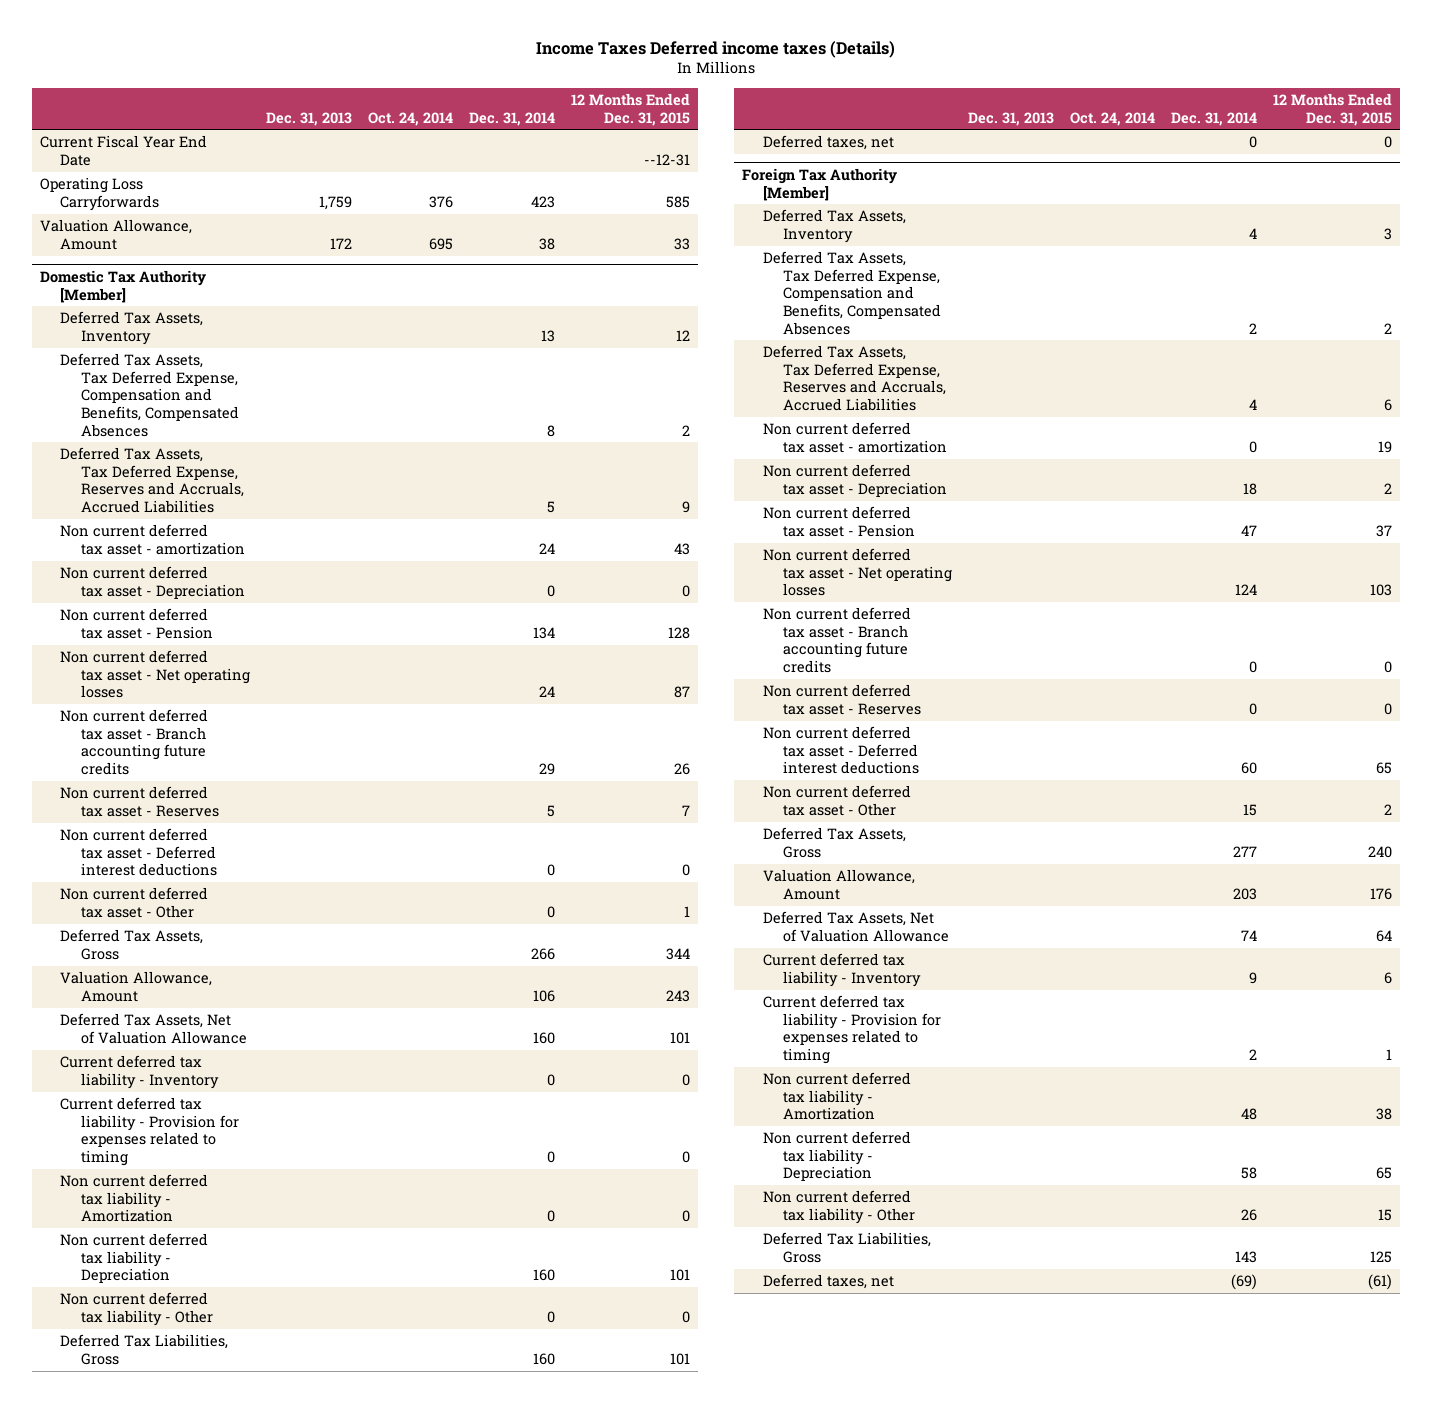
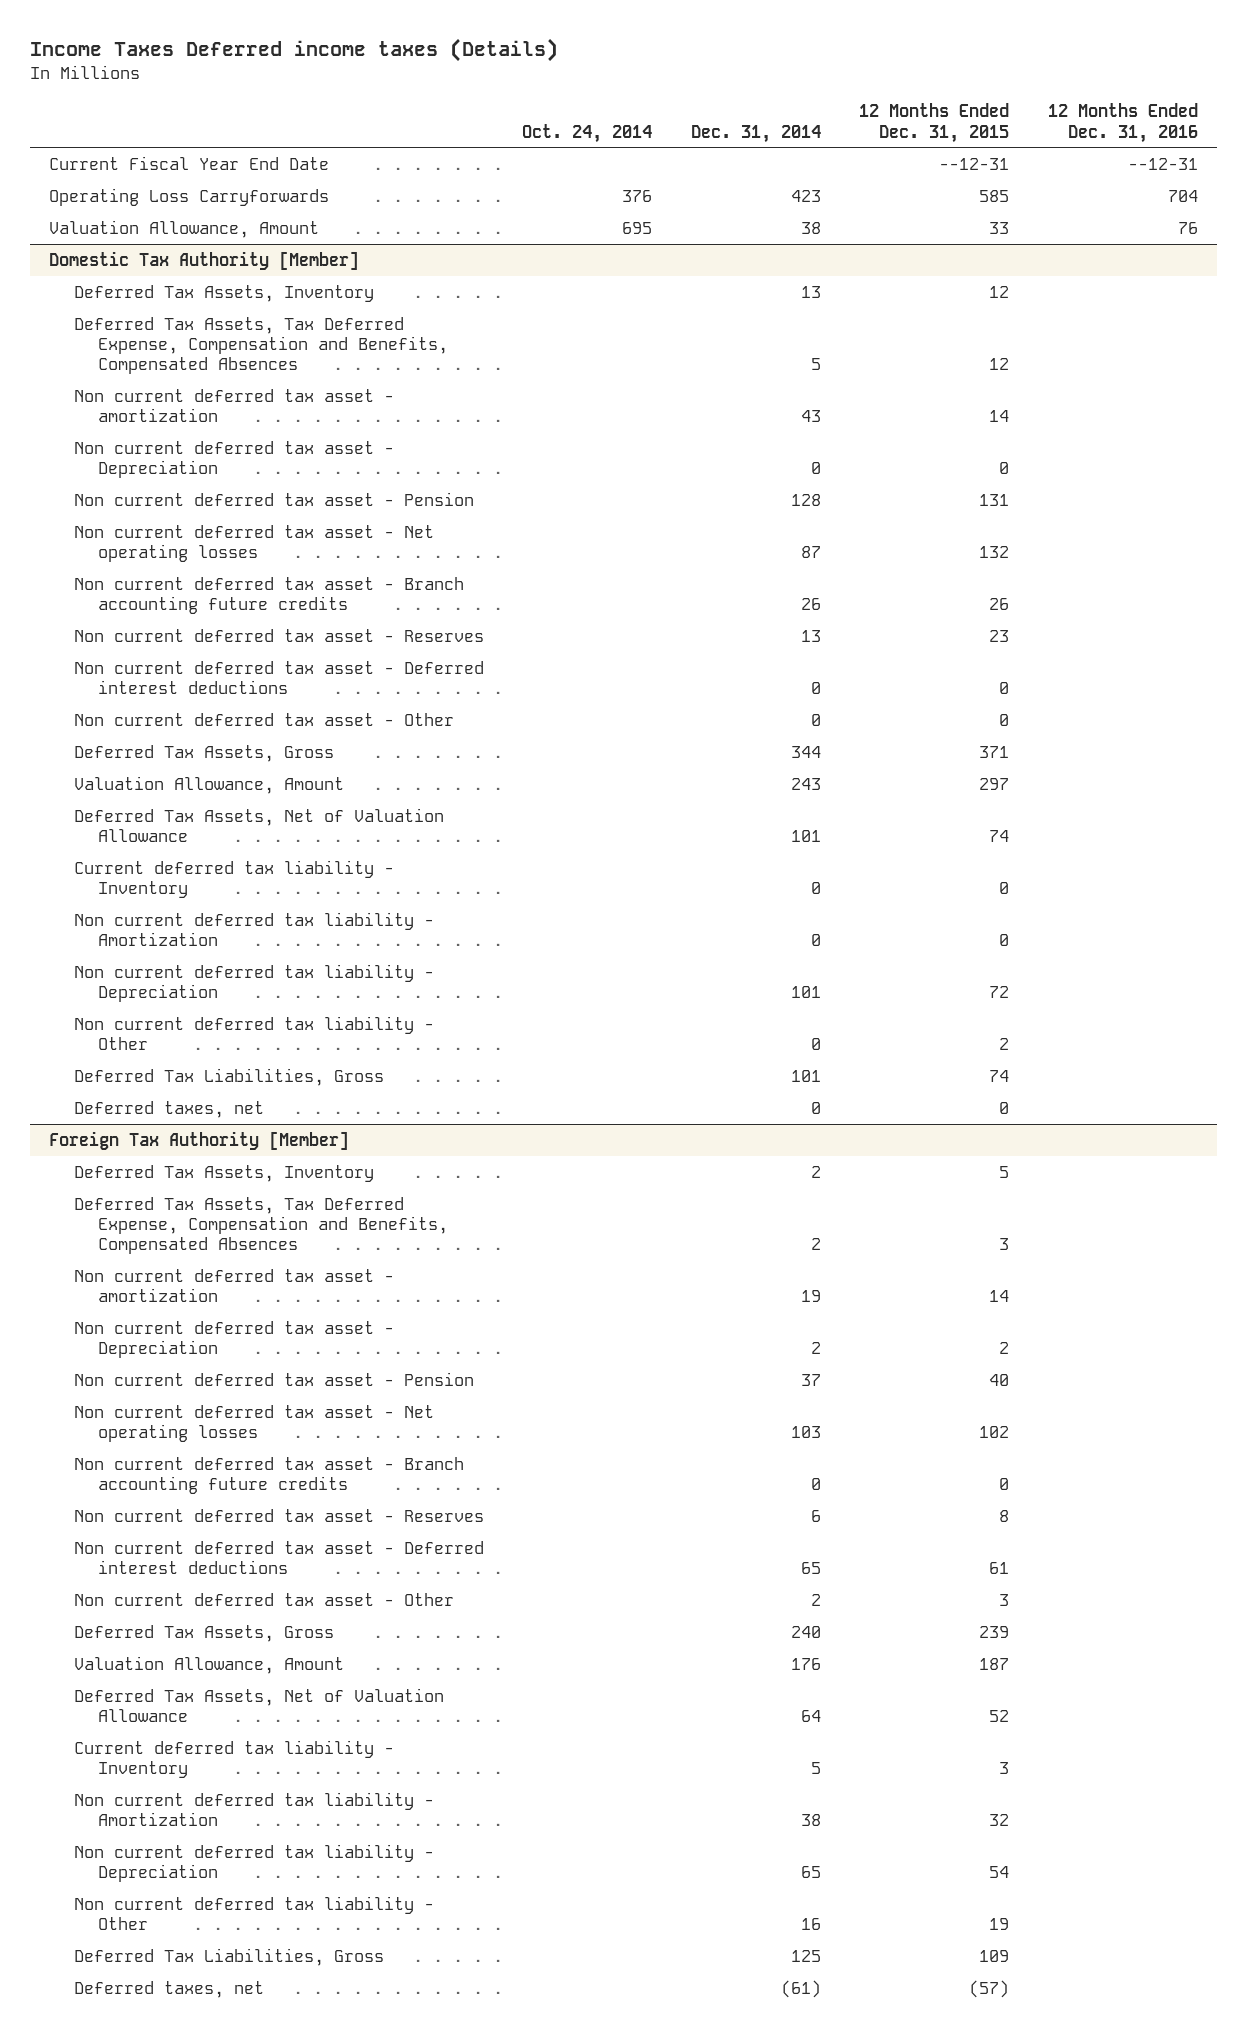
[266,111,353,126] Dec. 31, 2013 -> none
none -> [1048,103,1199,143] 12 Months Ended Dec. 31, 2016
[60,447,245,514] Deferred Tax Assets, Tax Deferred Expense, Reserves and Accruals, Accrued Liabilities -> none
[547,424,556,437] 8 -> [810,358,821,371] 5
[682,424,691,436] 2 -> [989,358,1010,371] 12
[539,542,556,554] 24 -> [800,410,821,423] 43
[674,542,691,555] 43 -> [989,410,1010,423] 14
[533,626,556,639] 134 -> [790,493,821,506] 128
[668,626,691,639] 128 -> [979,493,1010,506] 131
[539,686,556,698] 24 -> [800,546,821,559] 87
[674,686,691,699] 87 -> [979,546,1010,559] 132
[539,763,556,776] 29 -> [800,598,821,611] 26
[547,804,556,817] 5 -> [800,629,821,642] 13
[682,804,691,816] 7 -> [989,629,1010,642] 23
[684,905,691,917] 1 -> [999,713,1010,726] 0
[531,947,556,960] 266 -> [790,745,821,758] 344
[666,947,691,960] 344 -> [979,745,1010,758] 371
[533,989,556,1002] 106 -> [790,777,821,790] 243
[666,989,691,1002] 243 -> [979,777,1010,790] 297
[533,1031,556,1044] 160 -> [790,830,821,843] 101
[670,1031,691,1044] 101 -> [989,830,1010,843] 74
[60,1097,240,1167] Current deferred tax liability - Provision for expenses related to timing -> none
[533,1269,556,1282] 160 -> [790,986,821,999] 101
[670,1269,691,1282] 101 -> [989,986,1010,999] 72
[682,1310,691,1323] 0 -> [999,1038,1010,1051] 2
[533,1352,556,1365] 160 -> [790,1069,821,1082] 101
[670,1352,691,1365] 101 -> [989,1069,1010,1082] 74
[762,345,947,412] Deferred Tax Assets, Tax Deferred Expense, Reserves and Accruals, Accrued Liabilities -> none
[1249,227,1258,239] 4 -> [810,1165,821,1178] 2
[1384,227,1393,240] 3 -> [999,1165,1010,1178] 5
[1384,322,1393,334] 2 -> [999,1238,1010,1251] 3
[1249,440,1258,453] 0 -> [800,1290,821,1303] 19
[1378,440,1393,453] 19 -> [989,1290,1010,1303] 14
[1243,482,1258,495] 18 -> [810,1342,821,1355] 2
[1241,524,1258,536] 47 -> [800,1373,821,1386] 37
[1376,524,1393,537] 37 -> [989,1373,1010,1386] 40
[1235,584,1258,596] 124 -> [790,1426,821,1439] 103
[1370,584,1393,597] 103 -> [979,1426,1010,1439] 102
[762,995,942,1065] Current deferred tax liability - Provision for expenses related to timing -> none
[1249,702,1258,715] 0 -> [810,1509,821,1522] 6
[1384,702,1393,715] 0 -> [999,1509,1010,1522] 8
[1241,762,1258,775] 60 -> [800,1562,821,1575] 65
[1376,762,1393,775] 65 -> [989,1562,1010,1575] 61
[1243,803,1258,816] 15 -> [810,1593,821,1606] 2
[1384,803,1393,815] 2 -> [999,1593,1010,1606] 3
[1233,845,1258,857] 277 -> [790,1625,821,1638] 240
[1368,845,1393,858] 240 -> [979,1625,1010,1638] 239
[1233,887,1258,900] 203 -> [790,1657,821,1670] 176
[1370,887,1393,900] 176 -> [979,1657,1010,1670] 187
[1241,929,1258,941] 74 -> [800,1710,821,1723] 64
[1376,929,1393,942] 64 -> [989,1710,1010,1723] 52
[1249,971,1258,984] 9 -> [810,1762,821,1775] 5
[1384,971,1393,984] 6 -> [999,1762,1010,1775] 3
[1241,1108,1258,1121] 48 -> [800,1814,821,1827] 38
[1376,1108,1393,1121] 38 -> [989,1814,1010,1827] 32
[1241,1167,1258,1180] 58 -> [800,1866,821,1879] 65
[1376,1167,1393,1180] 65 -> [989,1866,1010,1879] 54
[1241,1208,1258,1221] 26 -> [800,1918,821,1931] 16
[1378,1208,1393,1221] 15 -> [989,1918,1010,1931] 19
[1235,1250,1258,1263] 143 -> [790,1949,821,1962] 125
[1370,1250,1393,1263] 125 -> [979,1949,1010,1962] 109
[1231,1274,1258,1291] (69) -> [780,1979,821,1998] (61)
[1368,1274,1393,1291] (61) -> [969,1979,1010,1998] (57)

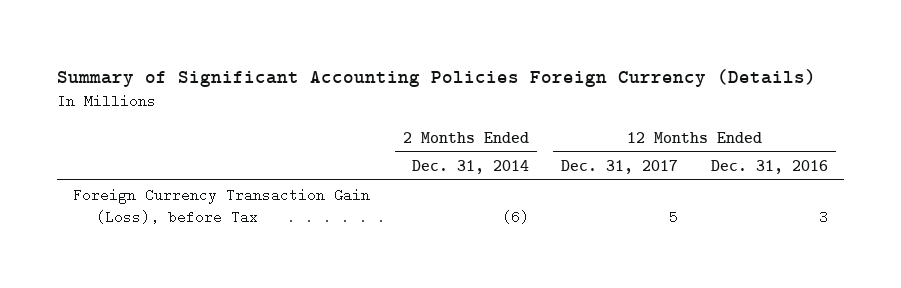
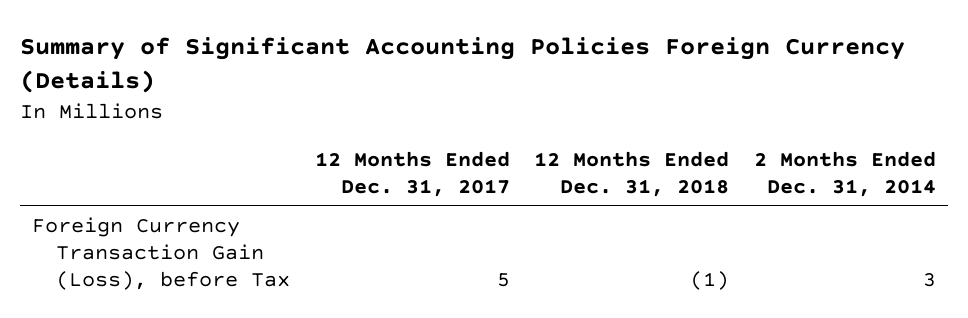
[710,159,828,174] Dec. 31, 2016 -> none
none -> [534,150,730,197] 12 Months Ended Dec. 31, 2018
[501,210,529,225] (6) -> [922,272,936,287] 3

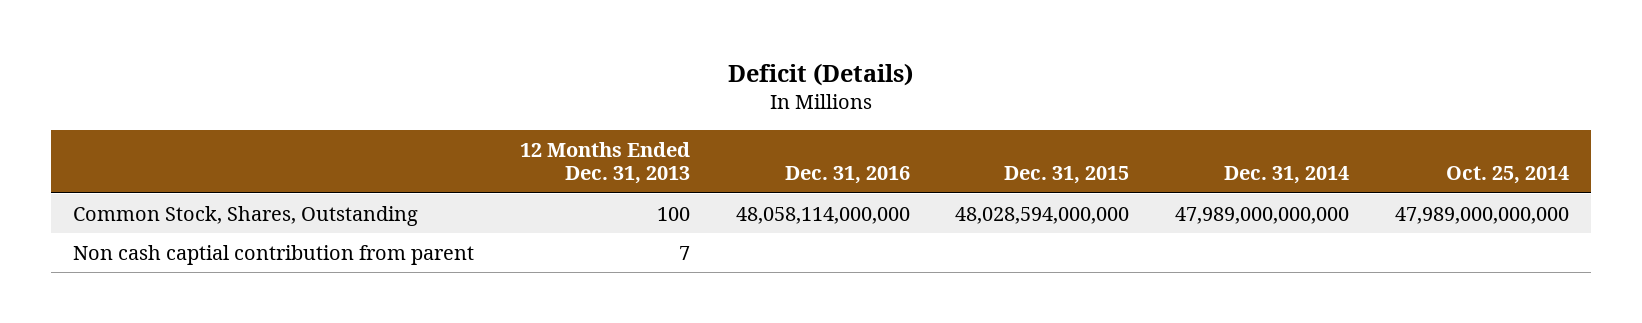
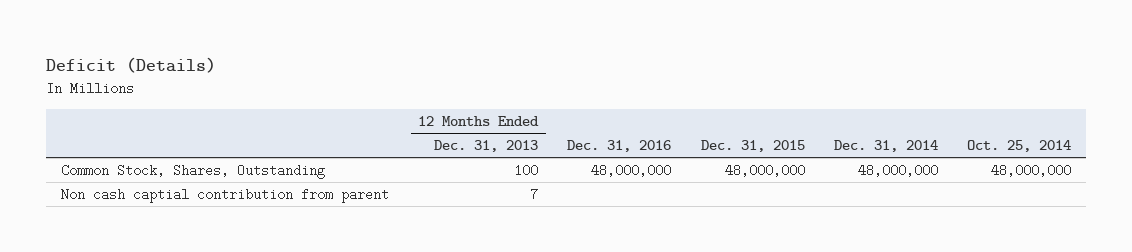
[735,206,910,224] 48,058,114,000,000 -> [591,163,672,177] 48,000,000
[955,206,1130,224] 48,028,594,000,000 -> [724,163,805,177] 48,000,000
[1174,206,1349,224] 47,989,000,000,000 -> [857,163,938,177] 48,000,000
[1394,206,1569,224] 47,989,000,000,000 -> [991,163,1072,177] 48,000,000

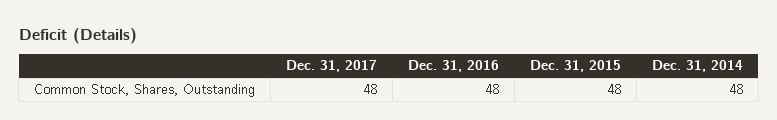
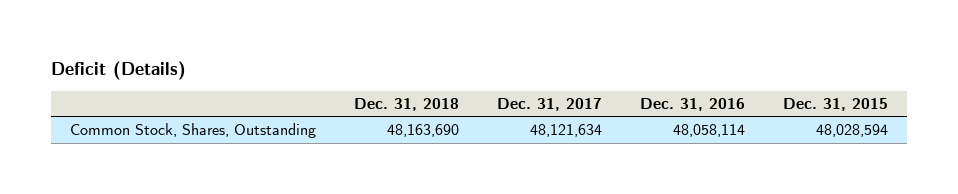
[651,60,743,73] Dec. 31, 2014 -> none
none -> [353,98,459,112] Dec. 31, 2018
[363,84,378,95] 48 -> [529,124,602,138] 48,121,634
[485,84,500,95] 48 -> [673,124,746,138] 48,058,114
[606,84,621,95] 48 -> [816,124,889,138] 48,028,594

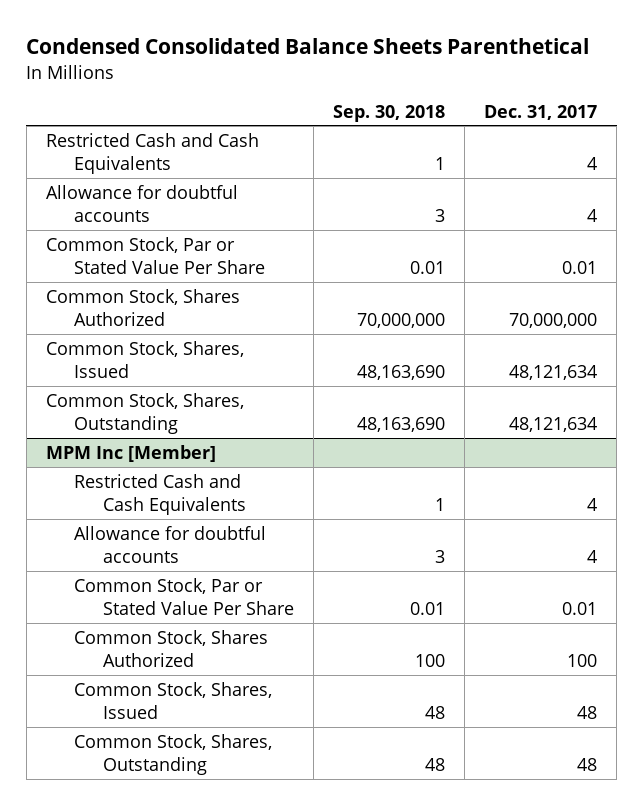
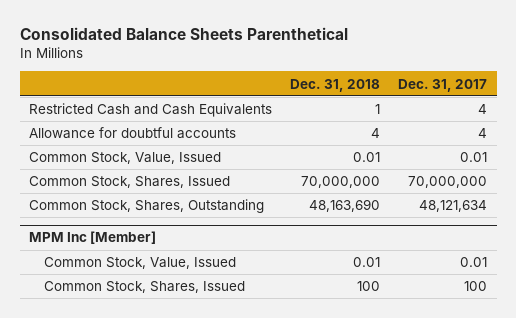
[26,38,590,55] Condensed Consolidated Balance Sheets Parenthetical -> [19,27,348,41] Consolidated Balance Sheets Parenthetical
[333,104,446,122] Sep. 30, 2018 -> none
none -> [290,78,381,92] Dec. 31, 2018
[45,288,240,326] Common Stock, Shares Authorized -> none
[45,236,266,274] Common Stock, Par or Stated Value Per Share -> [28,152,221,165] Common Stock, Value, Issued
[509,364,598,380] 48,121,634 -> [408,176,488,189] 70,000,000
[74,473,247,515] Restricted Cash and Cash Equivalents -> none
[74,525,267,563] Allowance for doubtful accounts -> none
[74,629,269,667] Common Stock, Shares Authorized -> none
[74,733,273,775] Common Stock, Shares, Outstanding -> none
[74,577,295,615] Common Stock, Par or Stated Value Per Share -> [43,257,236,270] Common Stock, Value, Issued
[577,705,598,719] 48 -> [464,281,488,292] 100

